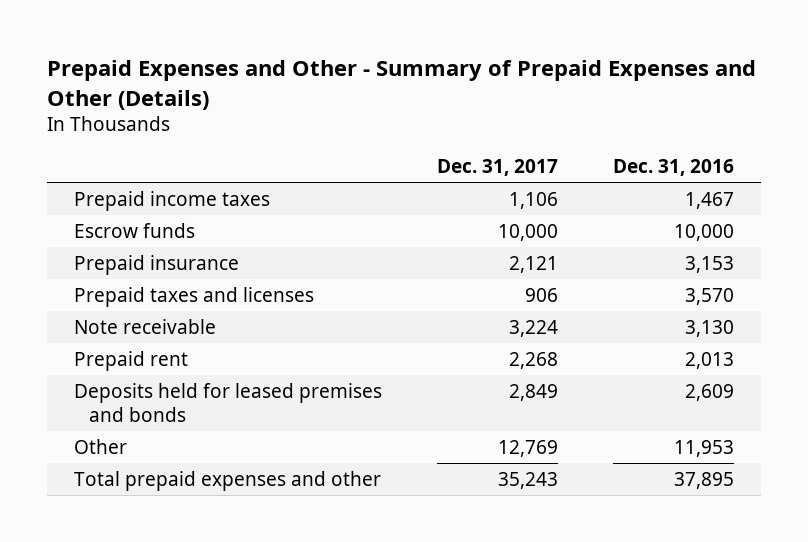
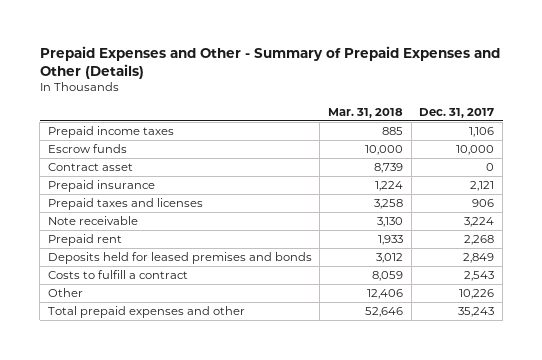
[612,159,734,177] Dec. 31, 2016 -> none
none -> [328,107,404,118] Mar. 31, 2018
none -> [47,163,133,172] Contract asset
none -> [47,270,188,280] Costs to fulfill a contract
[497,439,558,457] 12,769 -> [459,289,495,300] 10,226

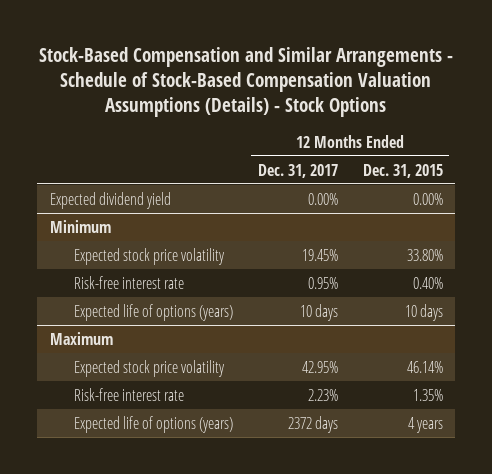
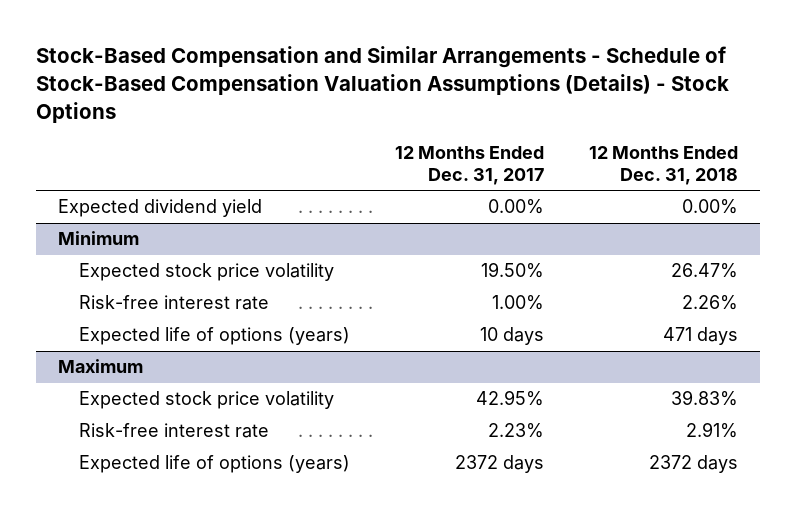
[362,163,443,178] Dec. 31, 2015 -> none
none -> [588,145,738,186] 12 Months Ended Dec. 31, 2018
[301,248,338,261] 19.45% -> [481,262,545,279] 19.50%
[307,276,338,289] 0.95% -> [492,295,545,311] 1.00%

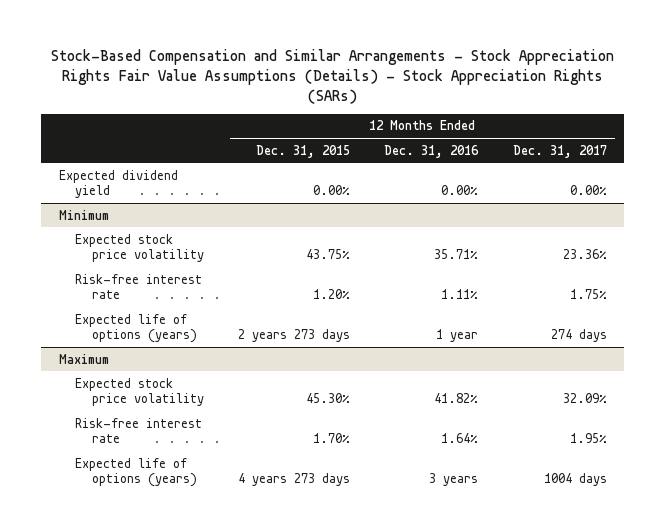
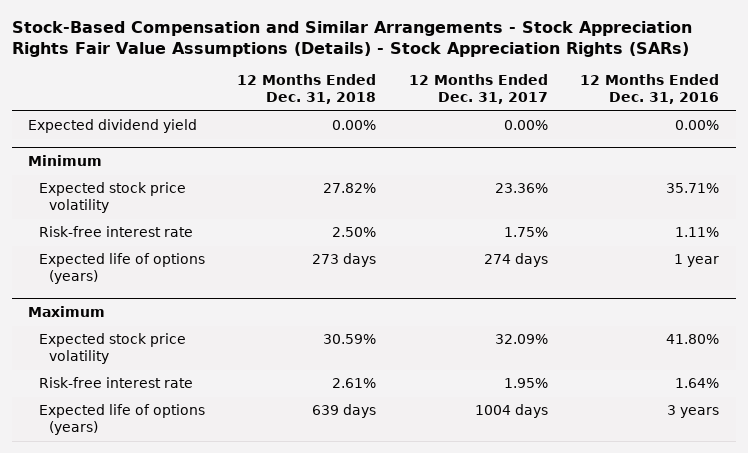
[256,144,351,158] Dec. 31, 2015 -> none
none -> [237,74,377,104] 12 Months Ended Dec. 31, 2018
[434,393,479,404] 41.82% -> [666,334,720,345] 41.80%

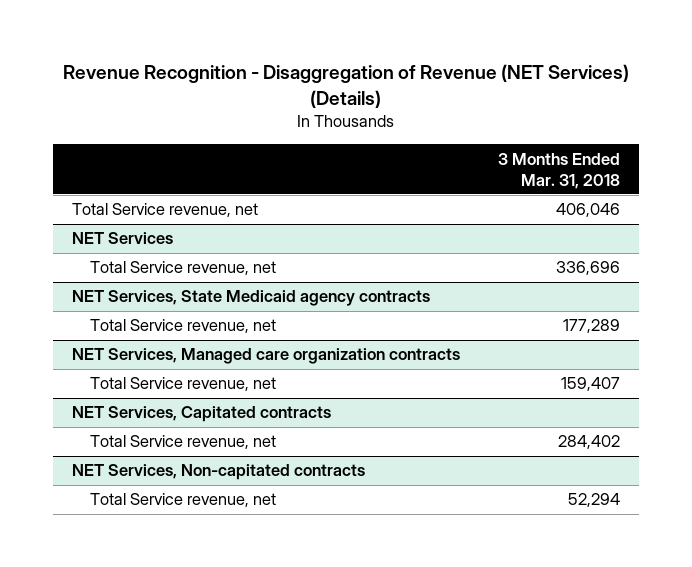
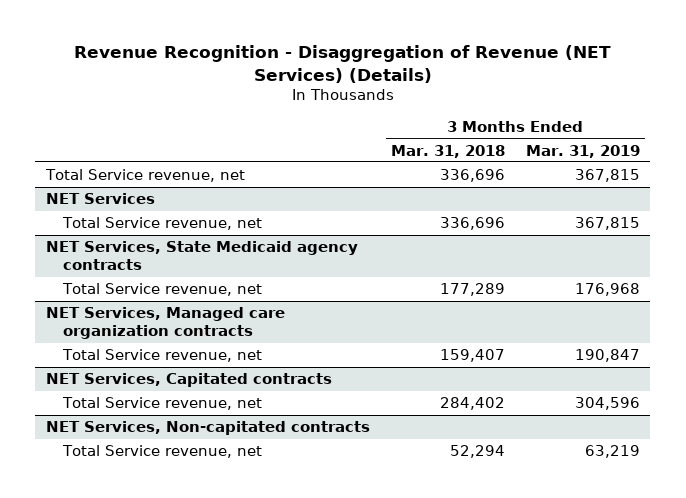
none -> [525,144,640,158] Mar. 31, 2019
[555,203,620,218] 406,046 -> [439,169,505,183] 336,696

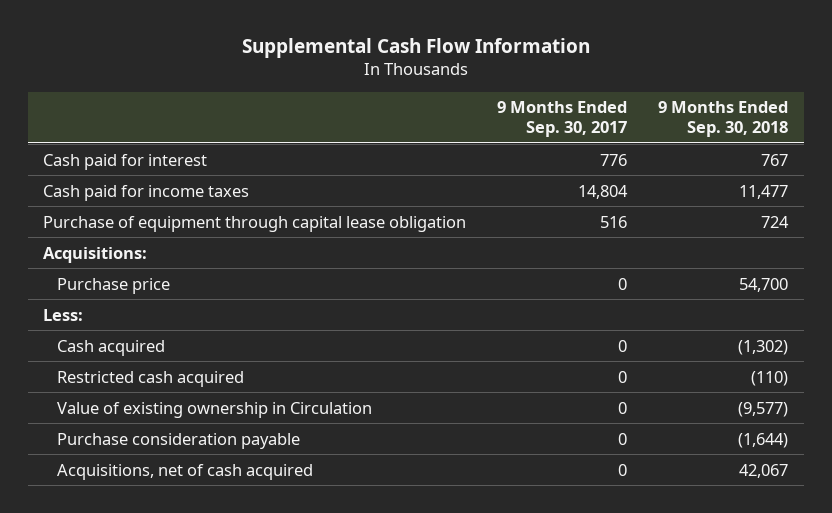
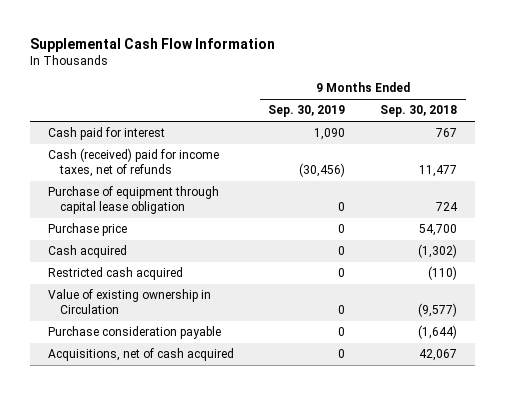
[497,101,628,137] 9 Months Ended Sep. 30, 2017 -> none
none -> [268,105,346,118] Sep. 30, 2019
[43,184,250,201] Cash paid for income taxes -> [47,148,219,177] Cash (received) paid for income taxes, net of refunds
[43,246,148,263] Acquisitions: -> none
[43,308,84,321] Less: -> none

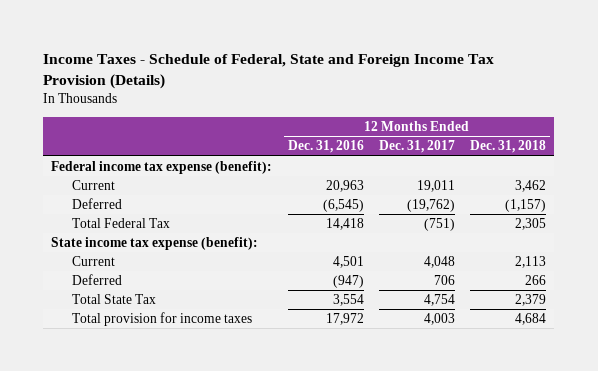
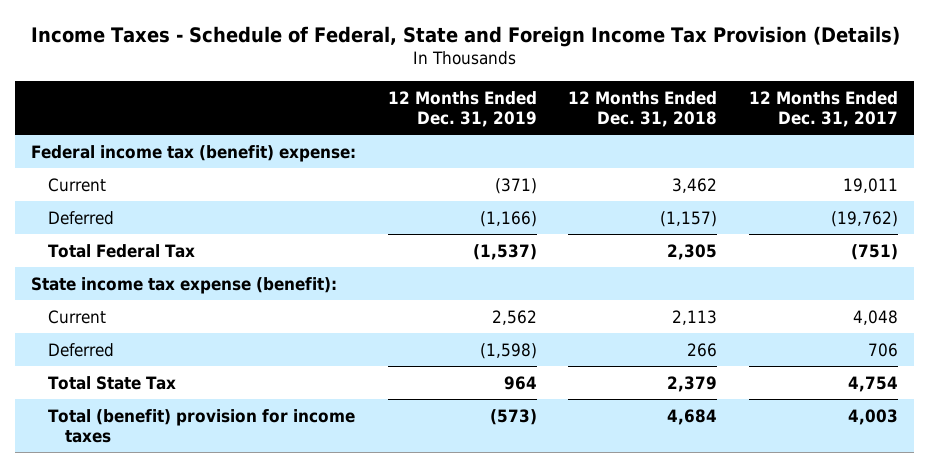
[287,140,364,154] Dec. 31, 2016 -> none
none -> [387,90,537,127] 12 Months Ended Dec. 31, 2019
[51,161,273,175] Federal income tax expense (benefit): -> [31,144,357,162] Federal income tax (benefit) expense:
[71,312,252,327] Total provision for income taxes -> [48,408,356,443] Total (benefit) provision for income taxes

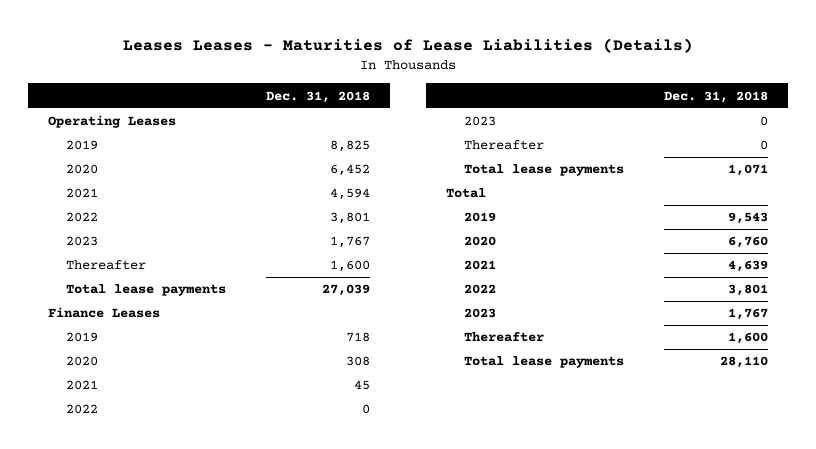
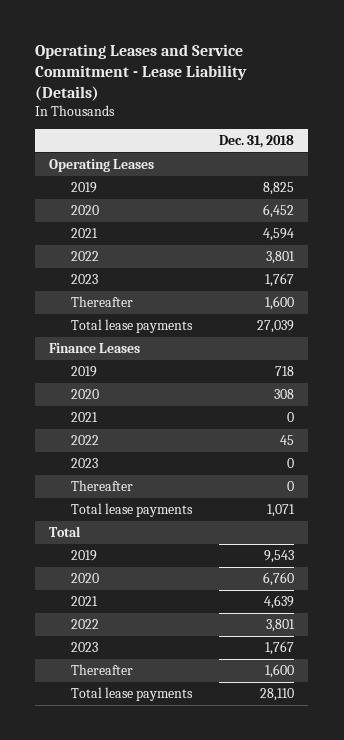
[122,38,693,54] Leases Leases - Maturities of Lease Liabilities (Details) -> [35,44,248,101] Operating Leases and Service Commitment - Lease Liability (Details)
[354,380,371,391] 45 -> [287,412,295,423] 0
[362,404,371,415] 0 -> [280,435,295,446] 45

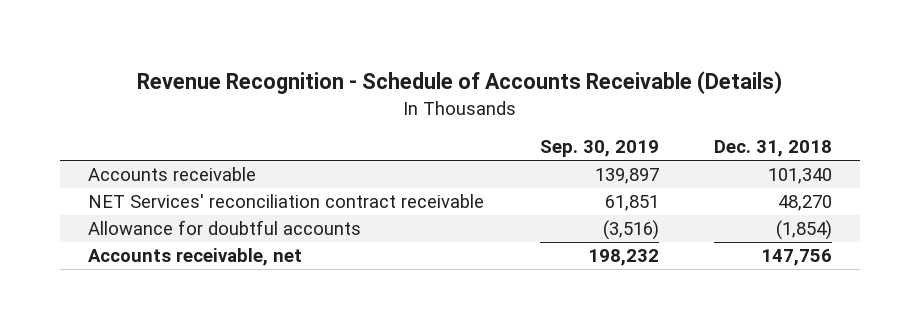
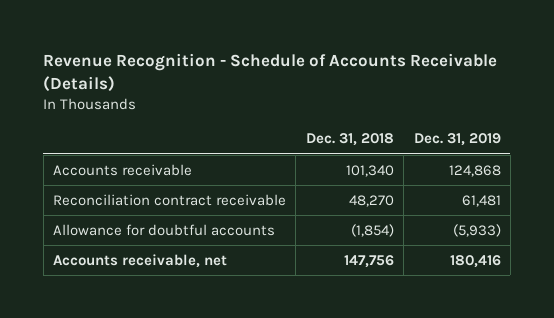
[539,140,659,158] Sep. 30, 2019 -> none
none -> [413,133,501,147] Dec. 31, 2019
[88,194,485,209] NET Services' reconciliation contract receivable -> [53,193,287,206] Reconciliation contract receivable

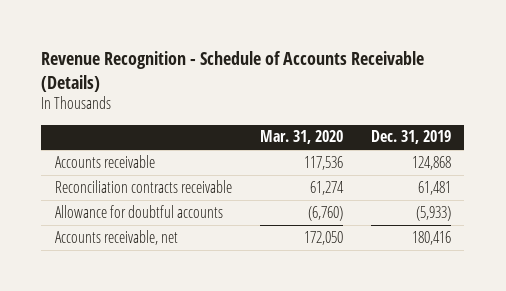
[305,133,394,147] Dec. 31, 2018 -> none
none -> [259,130,343,145] Mar. 31, 2020
[53,193,287,206] Reconciliation contract receivable -> [55,179,233,193] Reconciliation contracts receivable

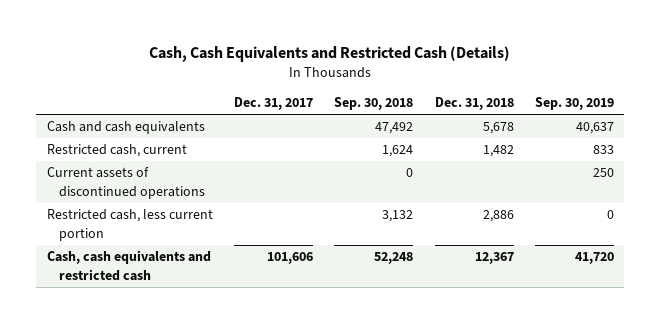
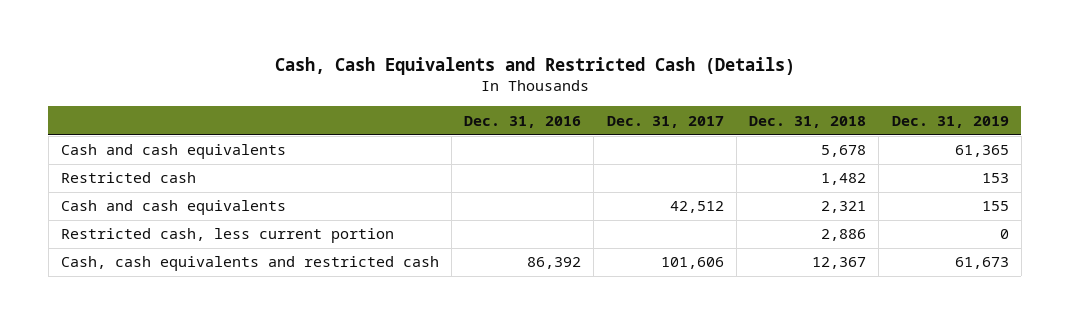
[334,97,414,111] Sep. 30, 2018 -> none
[534,97,614,111] Sep. 30, 2019 -> none
none -> [464,115,582,128] Dec. 31, 2016
none -> [891,115,1009,128] Dec. 31, 2019
[46,167,206,199] Current assets of discontinued operations -> none
[46,144,187,158] Restricted cash, current -> [60,172,196,184] Restricted cash
none -> [60,200,286,216] Cash and cash equivalents

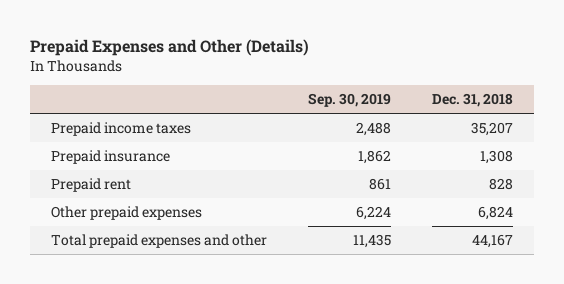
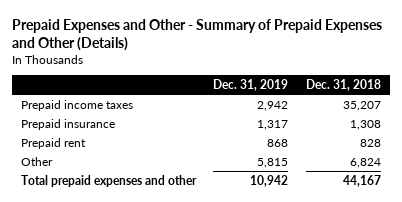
[30,39,310,57] Prepaid Expenses and Other (Details) -> [11,18,382,51] Prepaid Expenses and Other - Summary of Prepaid Expenses and Other (Details)
[308,93,392,108] Sep. 30, 2019 -> none
none -> [213,78,289,91] Dec. 31, 2019
[50,206,202,221] Other prepaid expenses -> [20,156,53,166] Other

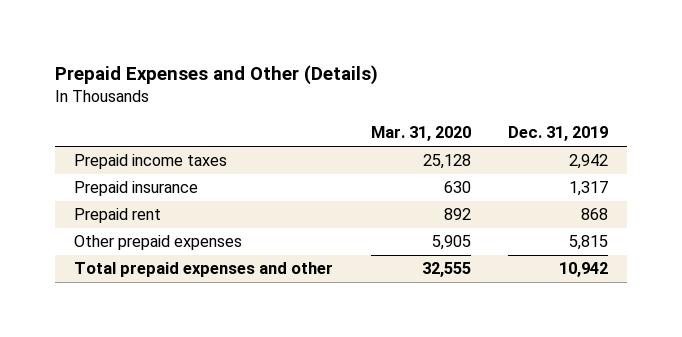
[11,18,382,51] Prepaid Expenses and Other - Summary of Prepaid Expenses and Other (Details) -> [55,65,379,86] Prepaid Expenses and Other (Details)
[306,78,382,91] Dec. 31, 2018 -> none
none -> [370,126,471,142] Mar. 31, 2020
[20,156,53,166] Other -> [74,235,243,251] Other prepaid expenses

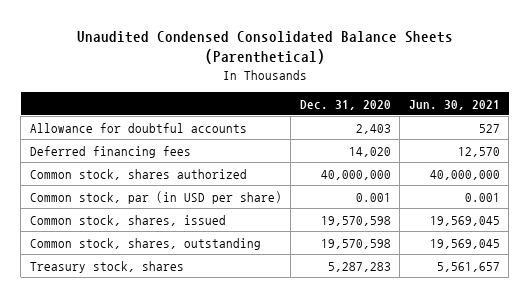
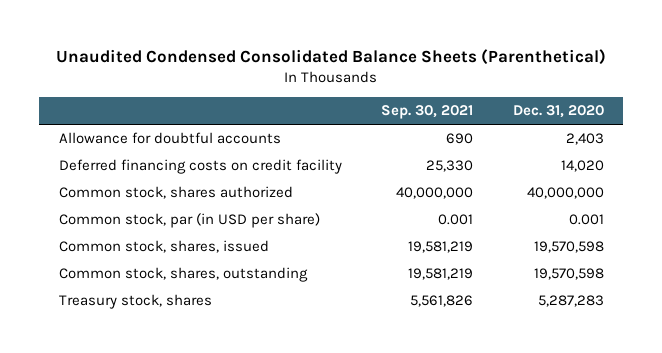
[408,99,500,110] Jun. 30, 2021 -> none
none -> [381,104,474,119] Sep. 30, 2021
[29,145,191,158] Deferred financing fees -> [58,159,342,175] Deferred financing costs on credit facility

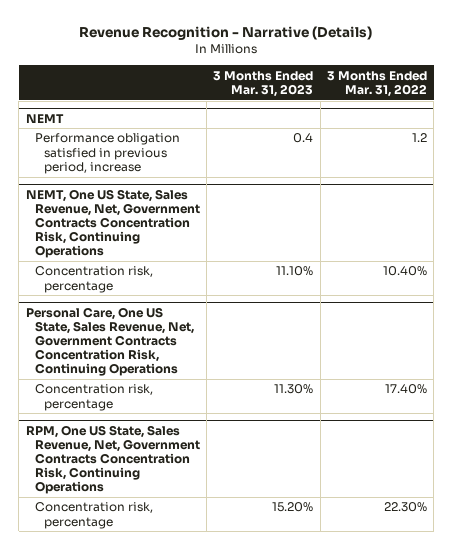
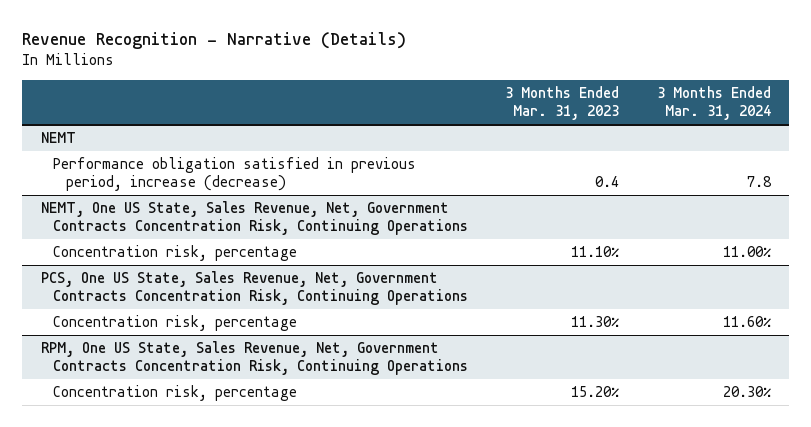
[326,70,427,97] 3 Months Ended Mar. 31, 2022 -> none
none -> [656,86,771,121] 3 Months Ended Mar. 31, 2024
[34,133,180,174] Performance obligation satisfied in previous period, increase -> [53,157,417,192] Performance obligation satisfied in previous period, increase (decrease)
[25,306,194,377] Personal Care, One US State, Sales Revenue, Net, Government Contracts Concentration Risk, Continuing Operations -> [40,271,469,306] PCS, One US State, Sales Revenue, Net, Government Contracts Concentration Risk, Continuing Operations

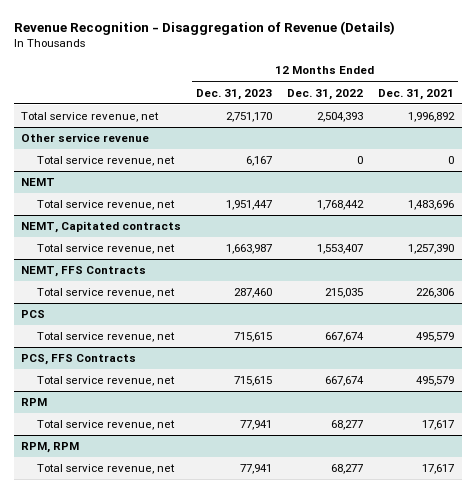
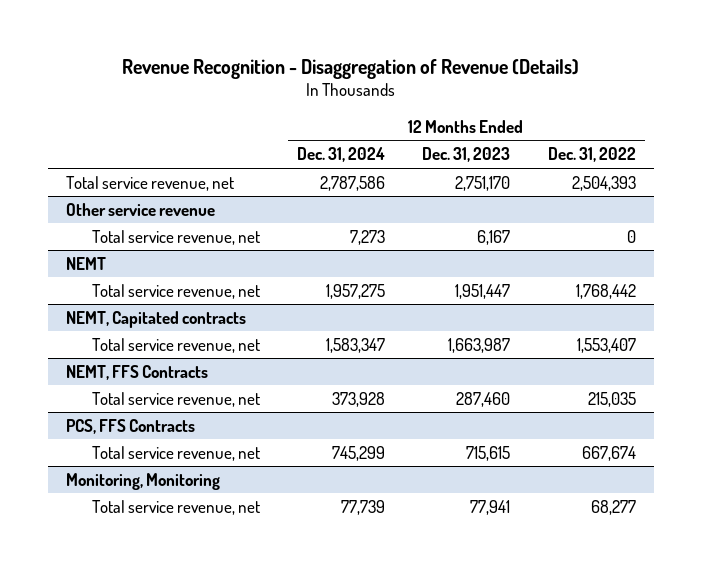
[378,88,455,100] Dec. 31, 2021 -> none
none -> [296,147,385,163] Dec. 31, 2024
[21,310,46,319] PCS -> none
[37,332,176,343] Total service revenue, net -> none
[21,398,48,407] RPM -> none
[37,420,176,431] Total service revenue, net -> none
[21,442,80,454] RPM, RPM -> none
none -> [66,472,221,490] Monitoring, Monitoring

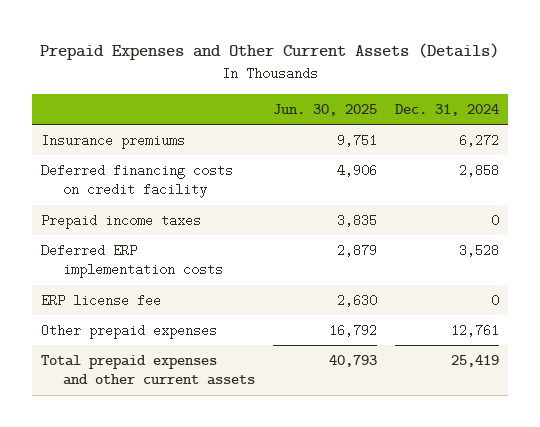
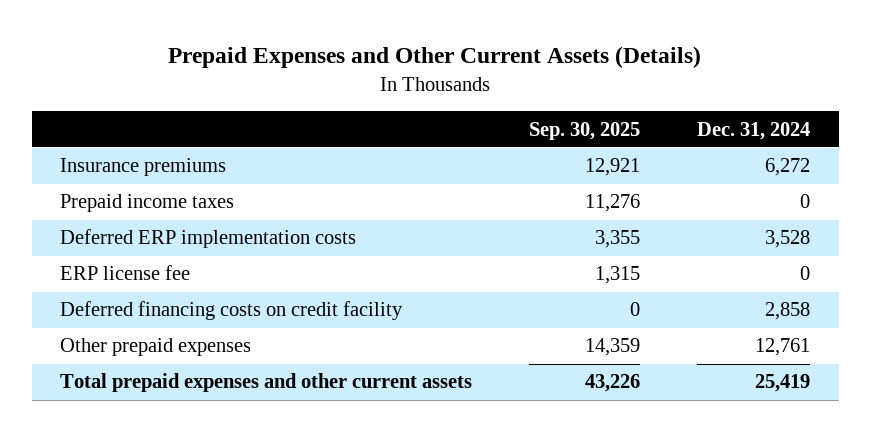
[272,103,377,116] Jun. 30, 2025 -> none
none -> [529,121,641,140] Sep. 30, 2025
[40,164,233,199] Deferred financing costs on credit facility -> [60,301,404,321] Deferred financing costs on credit facility

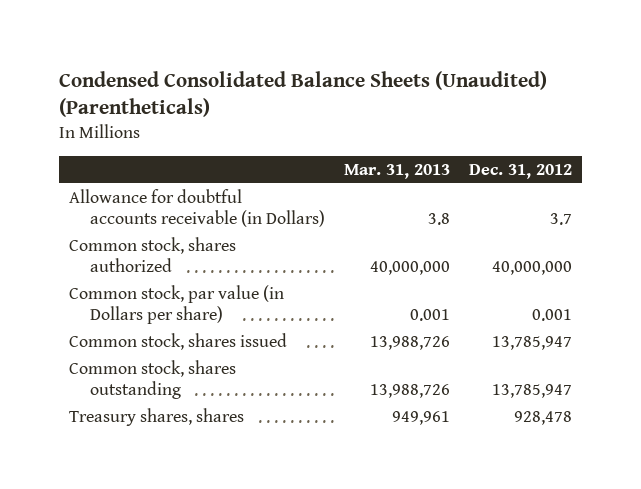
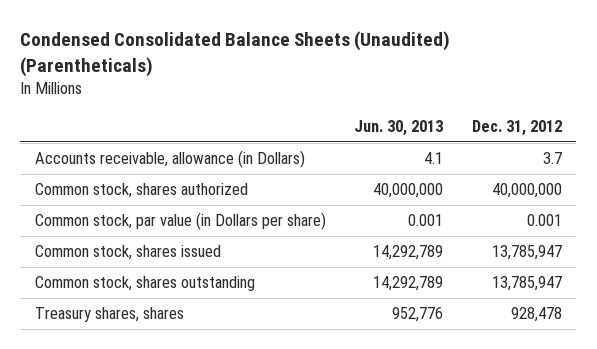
[343,163,450,179] Mar. 31, 2013 -> none
none -> [354,120,444,137] Jun. 30, 2013
[69,189,325,228] Allowance for doubtful accounts receivable (in Dollars) -> [34,150,305,169] Accounts receivable, allowance (in Dollars)

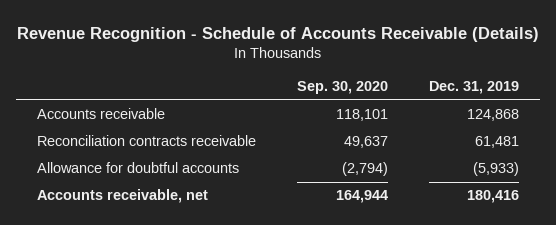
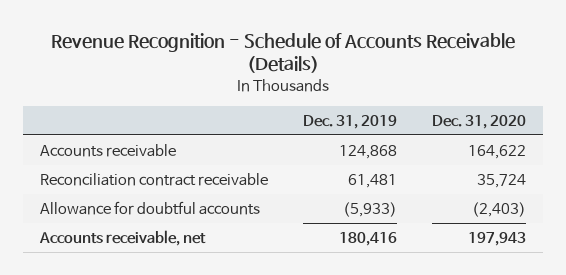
[297,81,389,95] Sep. 30, 2020 -> none
none -> [431,114,526,129] Dec. 31, 2020
[36,135,256,147] Reconciliation contracts receivable -> [40,172,269,186] Reconciliation contract receivable

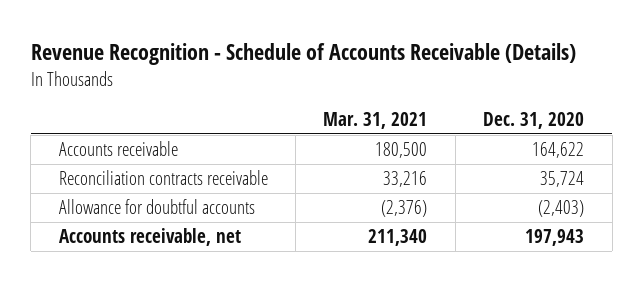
[303,114,398,129] Dec. 31, 2019 -> none
none -> [323,112,428,130] Mar. 31, 2021
[40,172,269,186] Reconciliation contract receivable -> [58,170,268,186] Reconciliation contracts receivable

